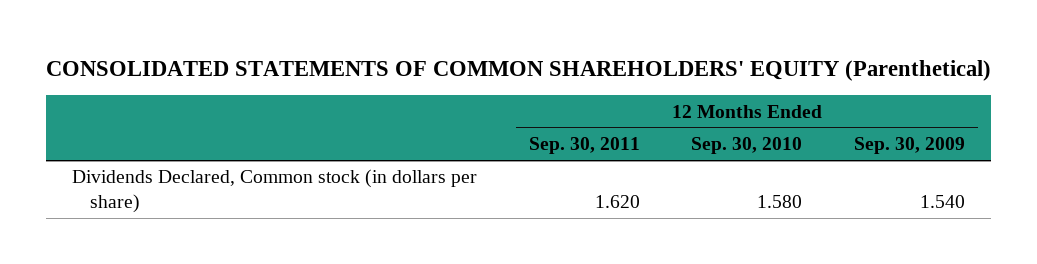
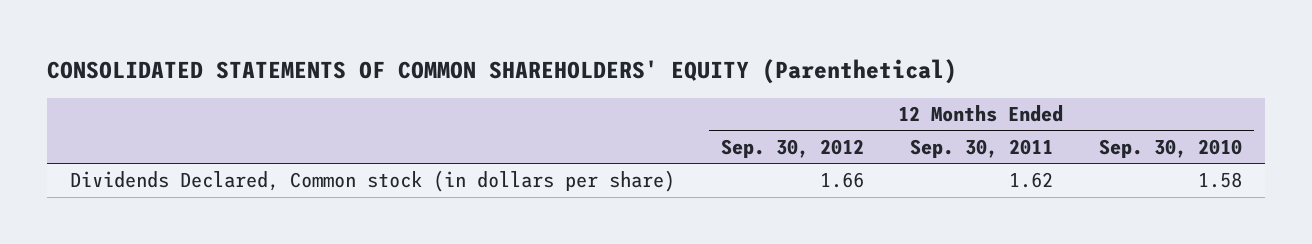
[854,137,966,155] Sep. 30, 2009 -> none
none -> [720,138,864,158] Sep. 30, 2012
[594,194,640,208] 1.620 -> [1008,172,1053,189] 1.62
[757,194,803,208] 1.580 -> [1198,172,1243,189] 1.58

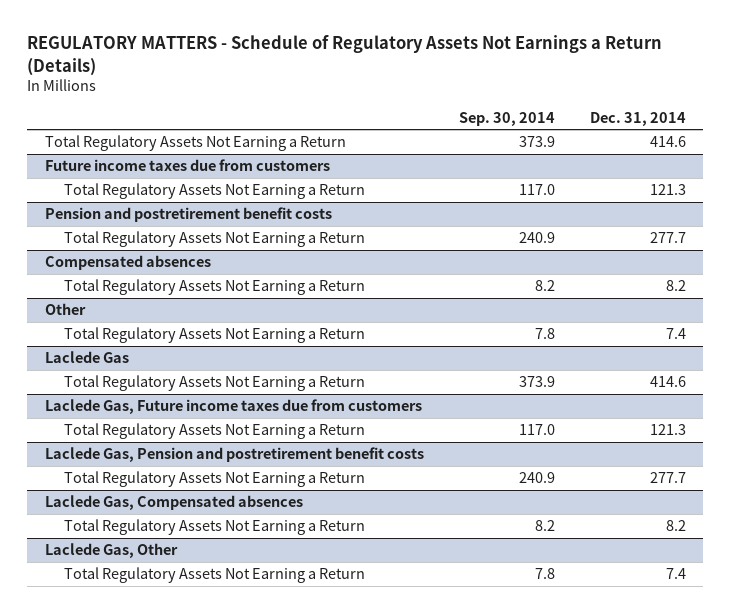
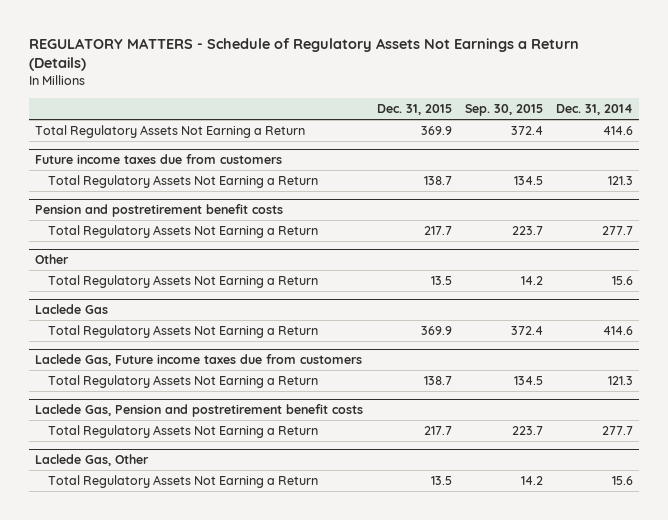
[458,111,555,126] Sep. 30, 2014 -> none
none -> [376,104,452,116] Dec. 31, 2015
none -> [464,104,543,117] Sep. 30, 2015
[44,255,211,271] Compensated absences -> none
[64,279,366,296] Total Regulatory Assets Not Earning a Return -> none
[665,328,686,340] 7.4 -> [611,275,633,285] 15.6
[44,495,303,511] Laclede Gas, Compensated absences -> none
[64,519,366,536] Total Regulatory Assets Not Earning a Return -> none
[665,568,686,580] 7.4 -> [611,475,633,485] 15.6

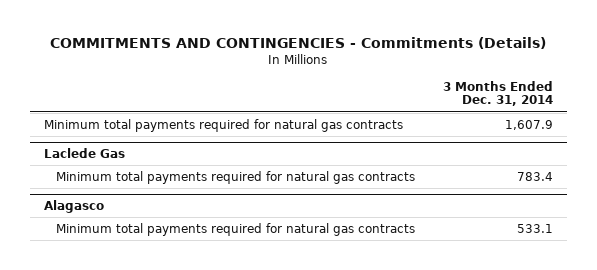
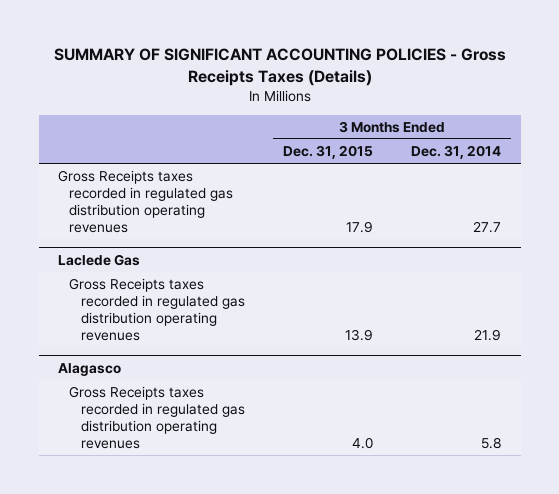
[50,36,547,49] COMMITMENTS AND CONTINGENCIES - Commitments (Details) -> [53,48,506,86] SUMMARY OF SIGNIFICANT ACCOUNTING POLICIES - Gross Receipts Taxes (Details)
none -> [283,145,374,160] Dec. 31, 2015
[43,118,403,132] Minimum total payments required for natural gas contracts -> none
none -> [57,170,234,233] Gross Receipts taxes recorded in regulated gas distribution operating revenues
[56,170,416,184] Minimum total payments required for natural gas contracts -> none
none -> [69,278,245,341] Gross Receipts taxes recorded in regulated gas distribution operating revenues
[56,222,416,236] Minimum total payments required for natural gas contracts -> none
none -> [69,386,245,449] Gross Receipts taxes recorded in regulated gas distribution operating revenues

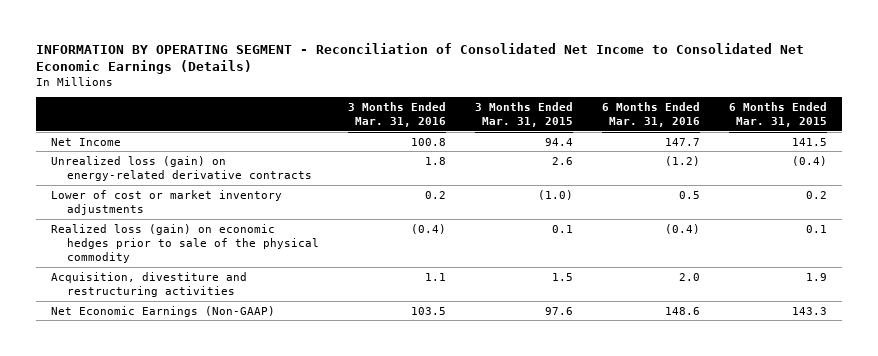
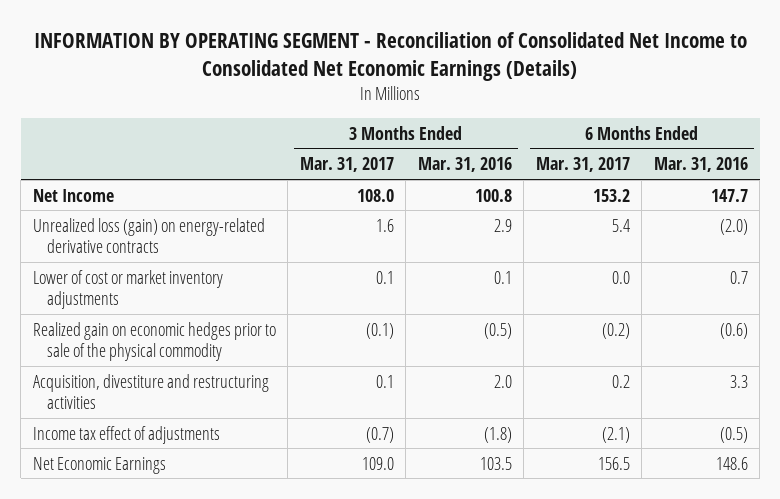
[474,101,573,127] 3 Months Ended Mar. 31, 2015 -> none
[728,101,827,127] 6 Months Ended Mar. 31, 2015 -> none
none -> [299,157,394,173] Mar. 31, 2017
none -> [535,157,630,173] Mar. 31, 2017
[424,156,446,165] 1.8 -> [493,218,512,232] 2.9
[664,155,700,166] (1.2) -> [719,218,748,235] (2.0)
[424,190,446,199] 0.2 -> [493,270,512,284] 0.1
[678,190,700,199] 0.5 -> [729,270,748,284] 0.7
[51,223,319,264] Realized loss (gain) on economic hedges prior to sale of the physical commodity -> [32,321,276,362] Realized gain on economic hedges prior to sale of the physical commodity
[410,223,446,234] (0.4) -> [483,322,512,339] (0.5)
[664,223,700,234] (0.4) -> [719,322,748,339] (0.6)
[424,272,446,281] 1.1 -> [493,374,512,388] 2.0
[678,272,700,281] 2.0 -> [729,374,748,388] 3.3
none -> [32,425,220,444] Income tax effect of adjustments
[51,305,276,317] Net Economic Earnings (Non-GAAP) -> [32,456,166,474] Net Economic Earnings

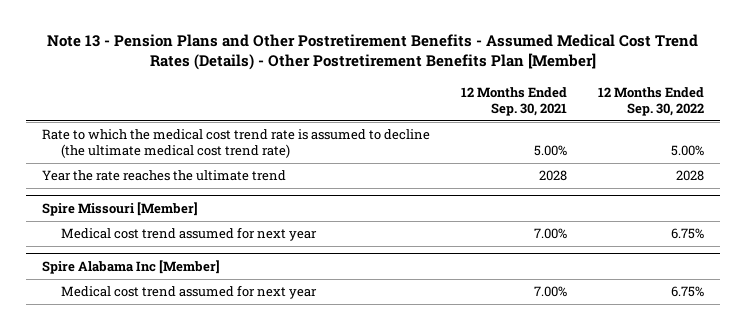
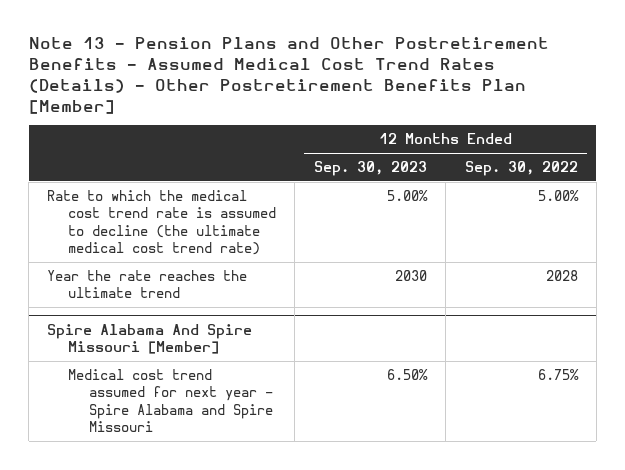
[460,86,567,116] 12 Months Ended Sep. 30, 2021 -> none
none -> [313,160,427,176] Sep. 30, 2023
[41,260,220,275] Spire Alabama Inc [Member] -> none
[60,285,317,300] Medical cost trend assumed for next year -> none
[41,202,198,217] Spire Missouri [Member] -> [47,323,253,354] Spire Alabama And Spire Missouri [Member]
[60,227,317,242] Medical cost trend assumed for next year -> [68,368,273,432] Medical cost trend assumed for next year - Spire Alabama and Spire Missouri

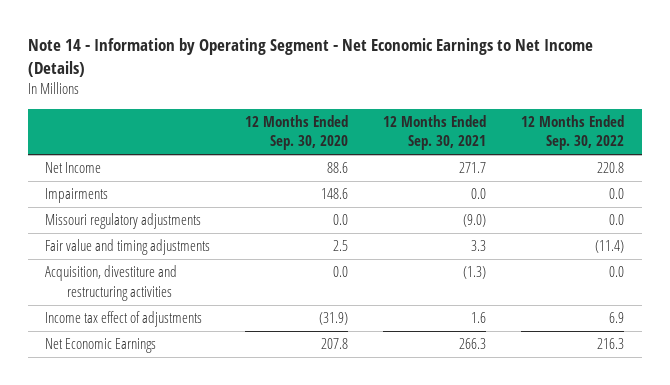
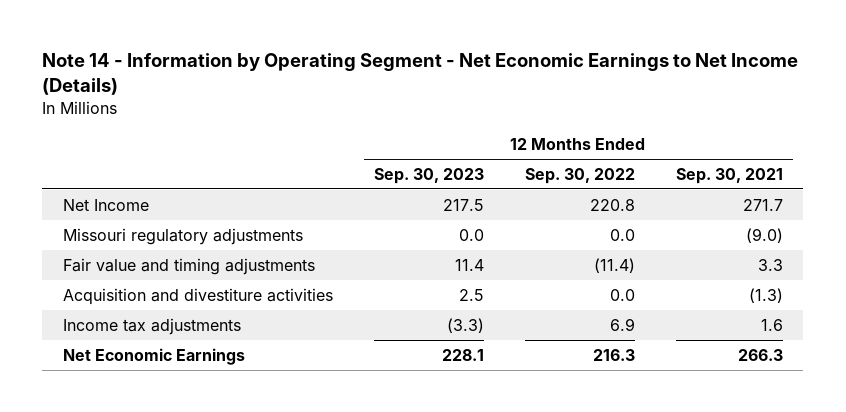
[245,115,349,151] 12 Months Ended Sep. 30, 2020 -> none
none -> [373,167,484,184] Sep. 30, 2023
[45,188,109,204] Impairments -> none
[45,265,178,301] Acquisition, divestiture and restructuring activities -> [62,287,333,305] Acquisition and divestiture activities
[45,311,203,328] Income tax effect of adjustments -> [62,317,241,335] Income tax adjustments

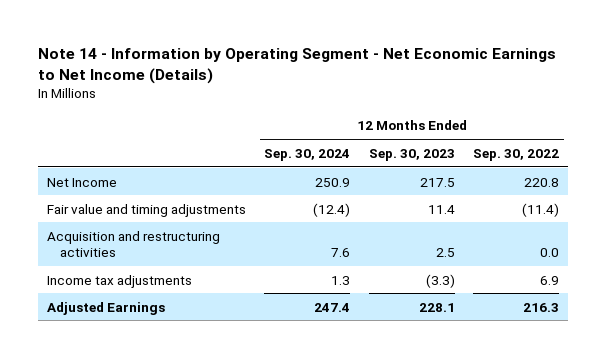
[675,167,783,184] Sep. 30, 2021 -> none
none -> [264,148,351,161] Sep. 30, 2024
[62,227,303,245] Missouri regulatory adjustments -> none
[62,287,333,305] Acquisition and divestiture activities -> [46,230,220,258] Acquisition and restructuring activities
[62,347,245,365] Net Economic Earnings -> [46,301,165,315] Adjusted Earnings

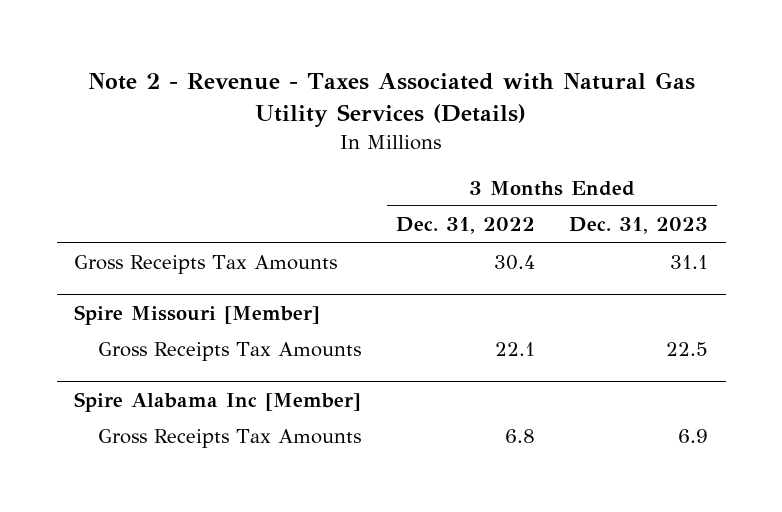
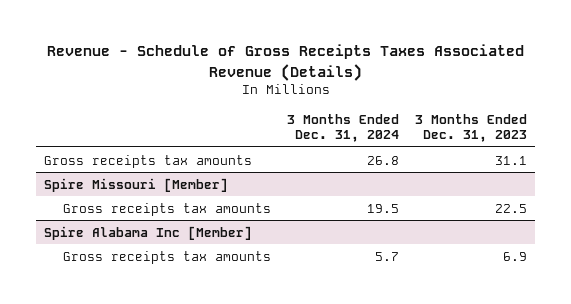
[88,71,696,127] Note 2 - Revenue - Taxes Associated with Natural Gas Utility Services (Details) -> [46,44,524,81] Revenue - Schedule of Gross Receipts Taxes Associated Revenue (Details)
[395,217,535,235] Dec. 31, 2022 -> none
none -> [287,113,400,143] 3 Months Ended Dec. 31, 2024
[73,255,337,275] Gross Receipts Tax Amounts -> [44,154,253,168] Gross receipts tax amounts
[97,342,361,362] Gross Receipts Tax Amounts -> [63,202,272,216] Gross receipts tax amounts
[97,429,361,449] Gross Receipts Tax Amounts -> [63,250,272,264] Gross receipts tax amounts

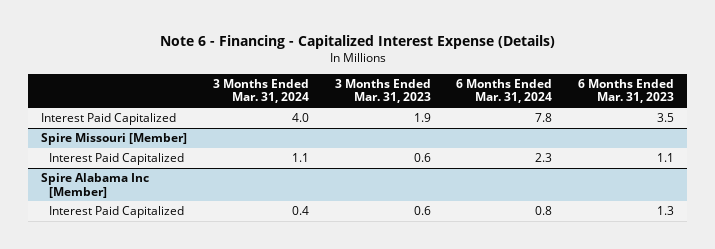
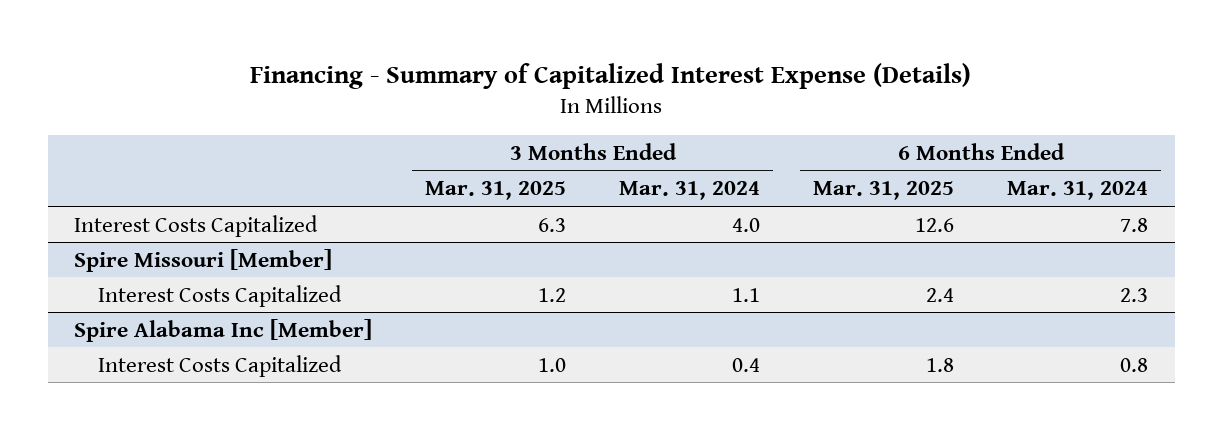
[159,35,555,50] Note 6 - Financing - Capitalized Interest Expense (Details) -> [250,62,972,89] Financing - Summary of Capitalized Interest Expense (Details)
[334,78,431,104] 3 Months Ended Mar. 31, 2023 -> none
[578,78,675,104] 6 Months Ended Mar. 31, 2023 -> none
none -> [425,181,567,201] Mar. 31, 2025
none -> [813,181,955,201] Mar. 31, 2025
[41,113,177,126] Interest Paid Capitalized -> [74,214,319,237] Interest Costs Capitalized
[49,153,185,166] Interest Paid Capitalized -> [98,284,343,307] Interest Costs Capitalized
[49,206,185,219] Interest Paid Capitalized -> [98,354,343,377] Interest Costs Capitalized

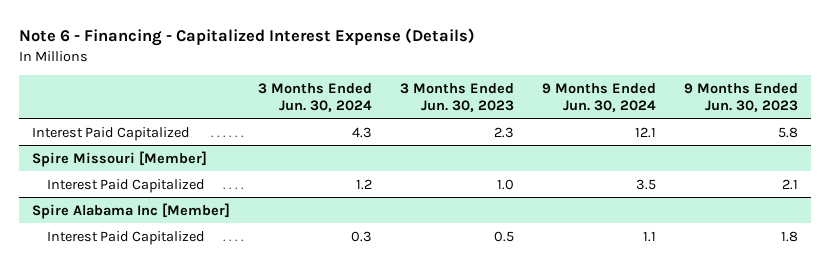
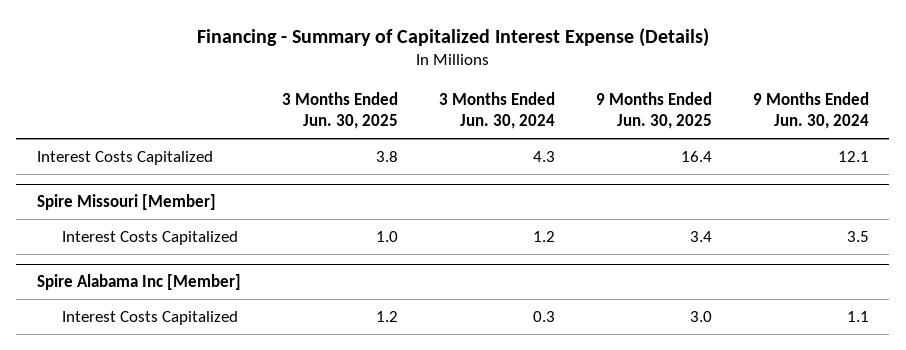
[18,28,475,47] Note 6 - Financing - Capitalized Interest Expense (Details) -> [196,27,709,47] Financing - Summary of Capitalized Interest Expense (Details)
[400,82,515,112] 3 Months Ended Jun. 30, 2023 -> none
[683,82,798,112] 9 Months Ended Jun. 30, 2023 -> none
none -> [281,91,398,130] 3 Months Ended Jun. 30, 2025
none -> [595,91,712,130] 9 Months Ended Jun. 30, 2025
[32,126,191,141] Interest Paid Capitalized -> [36,150,213,165] Interest Costs Capitalized
[47,178,206,193] Interest Paid Capitalized -> [62,230,239,245] Interest Costs Capitalized
[47,230,206,245] Interest Paid Capitalized -> [62,310,239,325] Interest Costs Capitalized

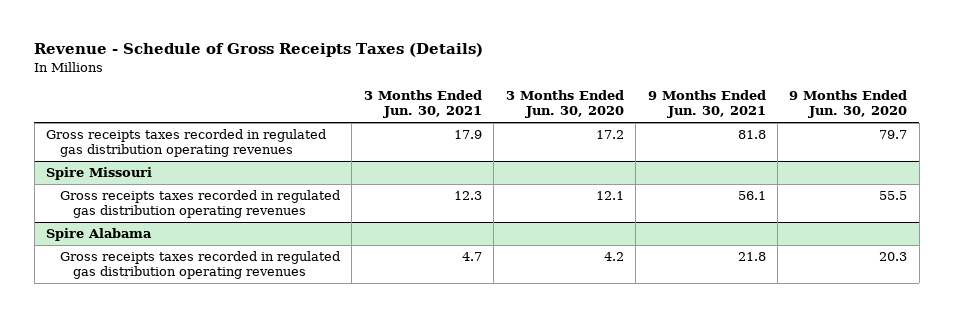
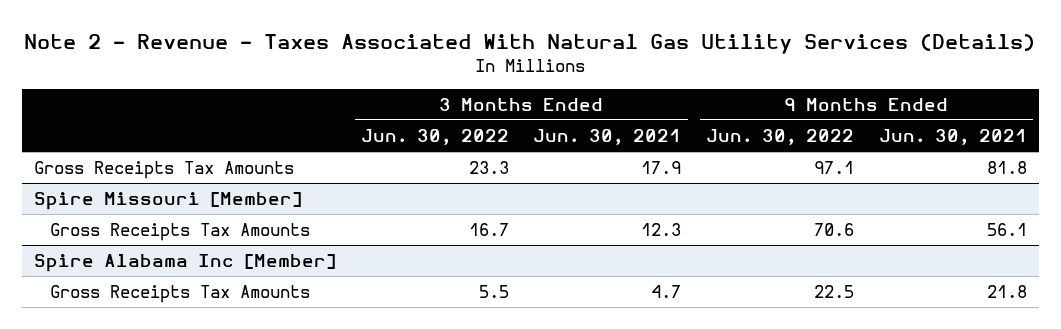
[34,43,484,58] Revenue - Schedule of Gross Receipts Taxes (Details) -> [24,33,1036,54] Note 2 - Revenue - Taxes Associated With Natural Gas Utility Services (Details)
[505,90,624,119] 3 Months Ended Jun. 30, 2020 -> none
[789,90,908,119] 9 Months Ended Jun. 30, 2020 -> none
none -> [360,128,509,145] Jun. 30, 2022
none -> [705,128,854,145] Jun. 30, 2022
[46,129,327,157] Gross receipts taxes recorded in regulated gas distribution operating revenues -> [34,161,295,180] Gross Receipts Tax Amounts
[46,167,153,181] Spire Missouri -> [34,192,303,211] Spire Missouri [Member]
[59,190,340,218] Gross receipts taxes recorded in regulated gas distribution operating revenues -> [50,223,311,242] Gross Receipts Tax Amounts
[46,228,153,242] Spire Alabama -> [34,254,337,273] Spire Alabama Inc [Member]
[59,251,340,279] Gross receipts taxes recorded in regulated gas distribution operating revenues -> [50,285,311,304] Gross Receipts Tax Amounts

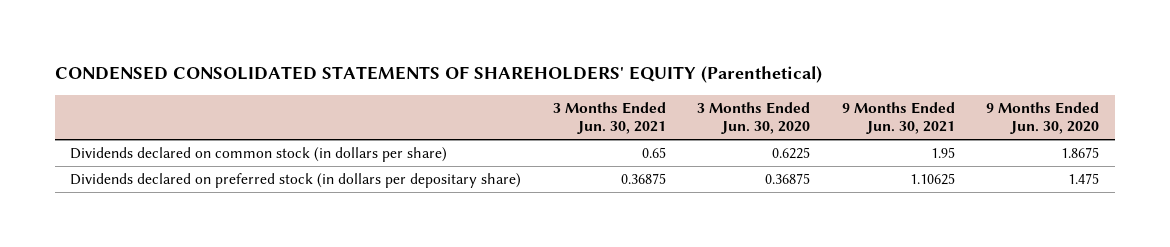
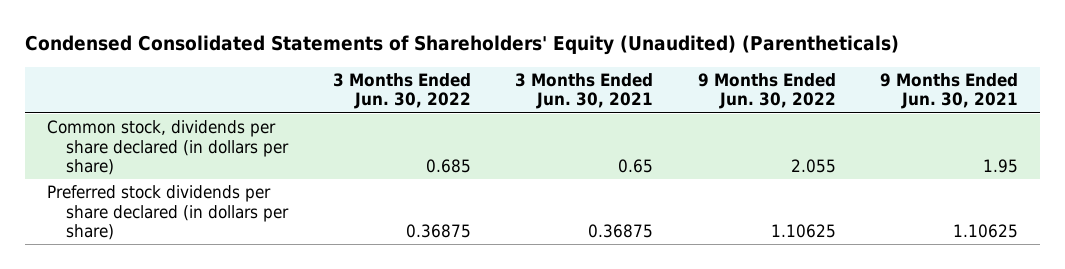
[54,66,822,84] CONDENSED CONSOLIDATED STATEMENTS OF SHAREHOLDERS' EQUITY (Parenthetical) -> [25,35,900,56] Condensed Consolidated Statements of Shareholders' Equity (Unaudited) (Parentheticals)
[697,101,811,135] 3 Months Ended Jun. 30, 2020 -> none
[986,101,1100,135] 9 Months Ended Jun. 30, 2020 -> none
none -> [332,73,471,110] 3 Months Ended Jun. 30, 2022
none -> [697,73,836,110] 9 Months Ended Jun. 30, 2022
[70,146,448,162] Dividends declared on common stock (in dollars per share) -> [47,120,290,175] Common stock, dividends per share declared (in dollars per share)
[70,172,522,188] Dividends declared on preferred stock (in dollars per depositary share) -> [47,185,290,240] Preferred stock dividends per share declared (in dollars per share)

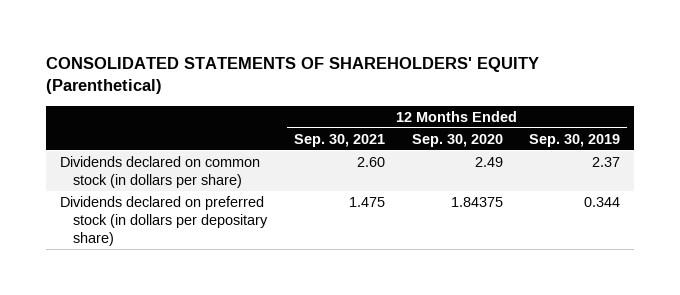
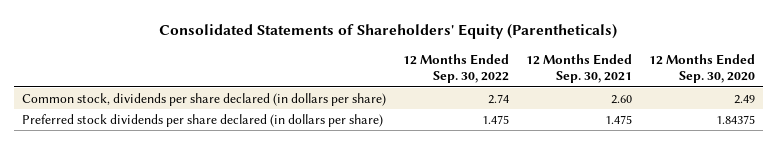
[46,56,540,95] CONSOLIDATED STATEMENTS OF SHAREHOLDERS' EQUITY (Parenthetical) -> [159,24,618,40] Consolidated Statements of Shareholders' Equity (Parentheticals)
[529,133,621,147] Sep. 30, 2019 -> none
none -> [403,53,510,84] 12 Months Ended Sep. 30, 2022
[59,155,260,189] Dividends declared on common stock (in dollars per share) -> [22,92,387,106] Common stock, dividends per share declared (in dollars per share)
[59,195,269,247] Dividends declared on preferred stock (in dollars per depositary share) -> [22,113,384,127] Preferred stock dividends per share declared (in dollars per share)

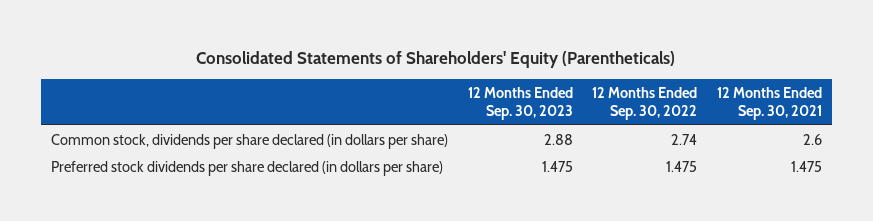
[648,53,755,84] 12 Months Ended Sep. 30, 2020 -> none
none -> [467,86,573,121] 12 Months Ended Sep. 30, 2023
[610,94,632,104] 2.60 -> [802,133,822,145] 2.6

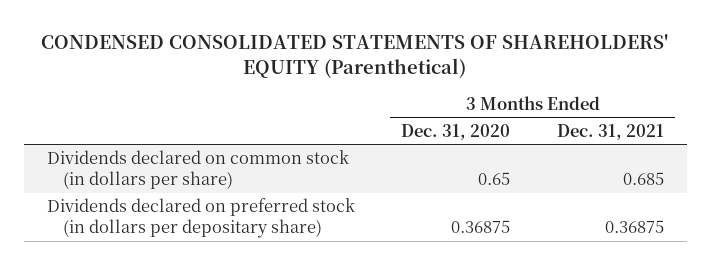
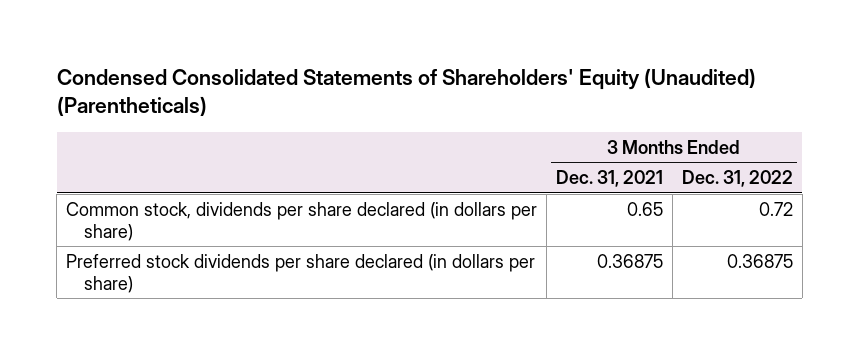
[41,34,669,79] CONDENSED CONSOLIDATED STATEMENTS OF SHAREHOLDERS' EQUITY (Parenthetical) -> [56,67,756,117] Condensed Consolidated Statements of Shareholders' Equity (Unaudited) (Parentheticals)
[401,123,511,140] Dec. 31, 2020 -> none
none -> [681,170,793,188] Dec. 31, 2022
[46,150,349,190] Dividends declared on common stock (in dollars per share) -> [66,201,538,241] Common stock, dividends per share declared (in dollars per share)
[622,172,664,186] 0.685 -> [626,201,663,216] 0.65
[46,198,355,239] Dividends declared on preferred stock (in dollars per depositary share) -> [66,253,536,293] Preferred stock dividends per share declared (in dollars per share)

